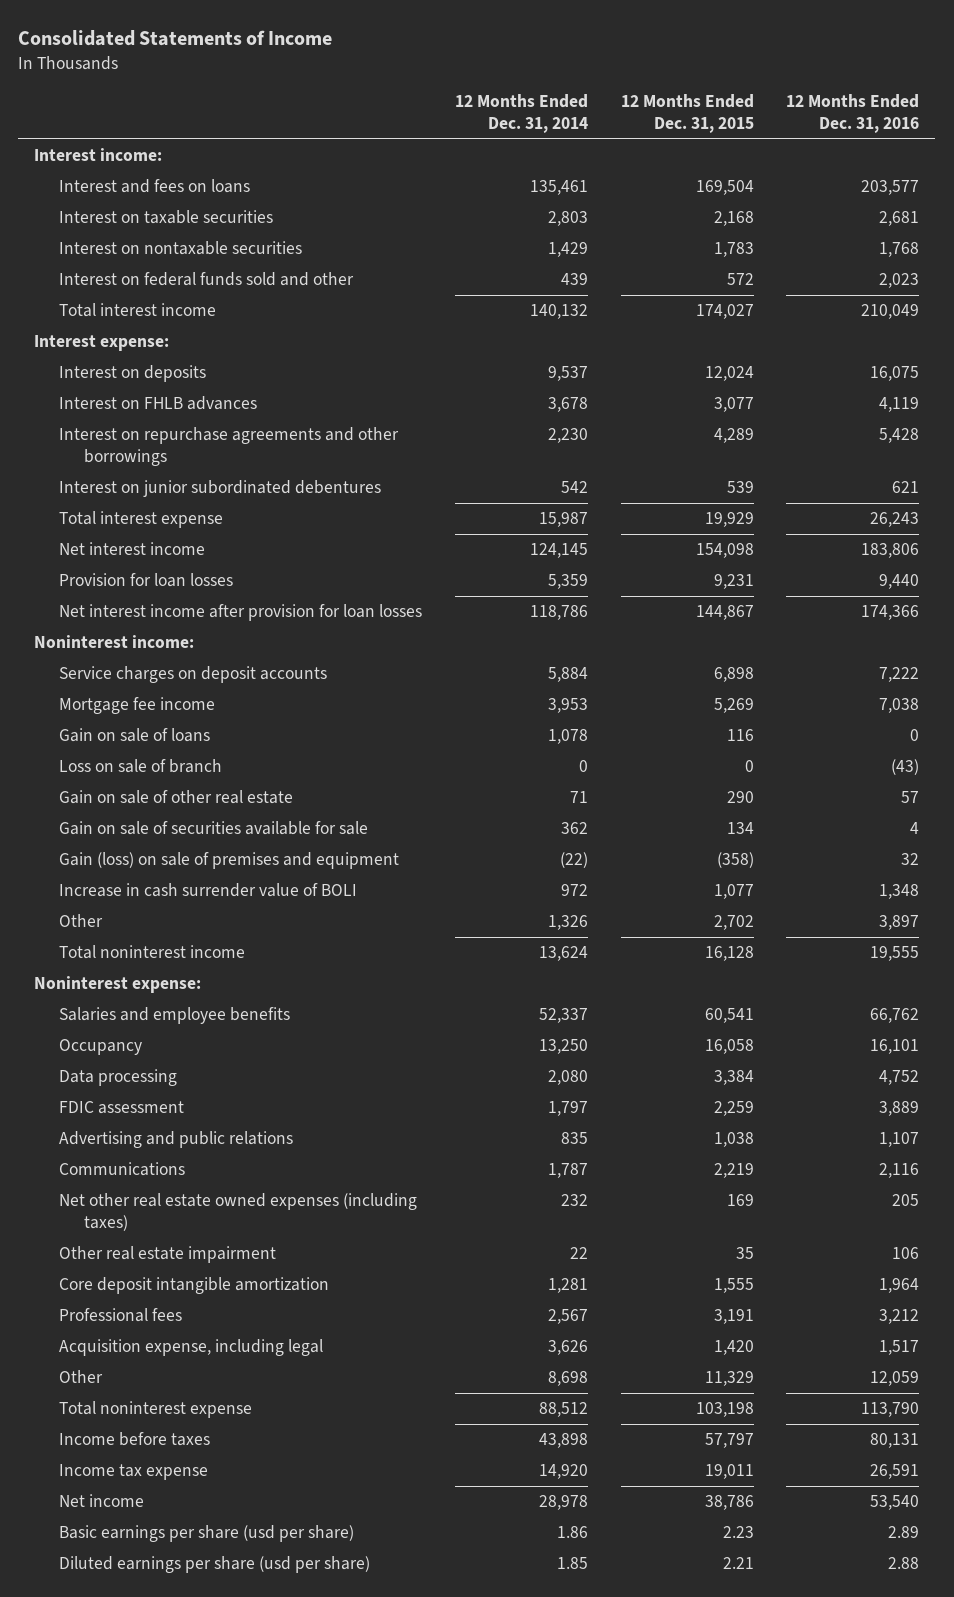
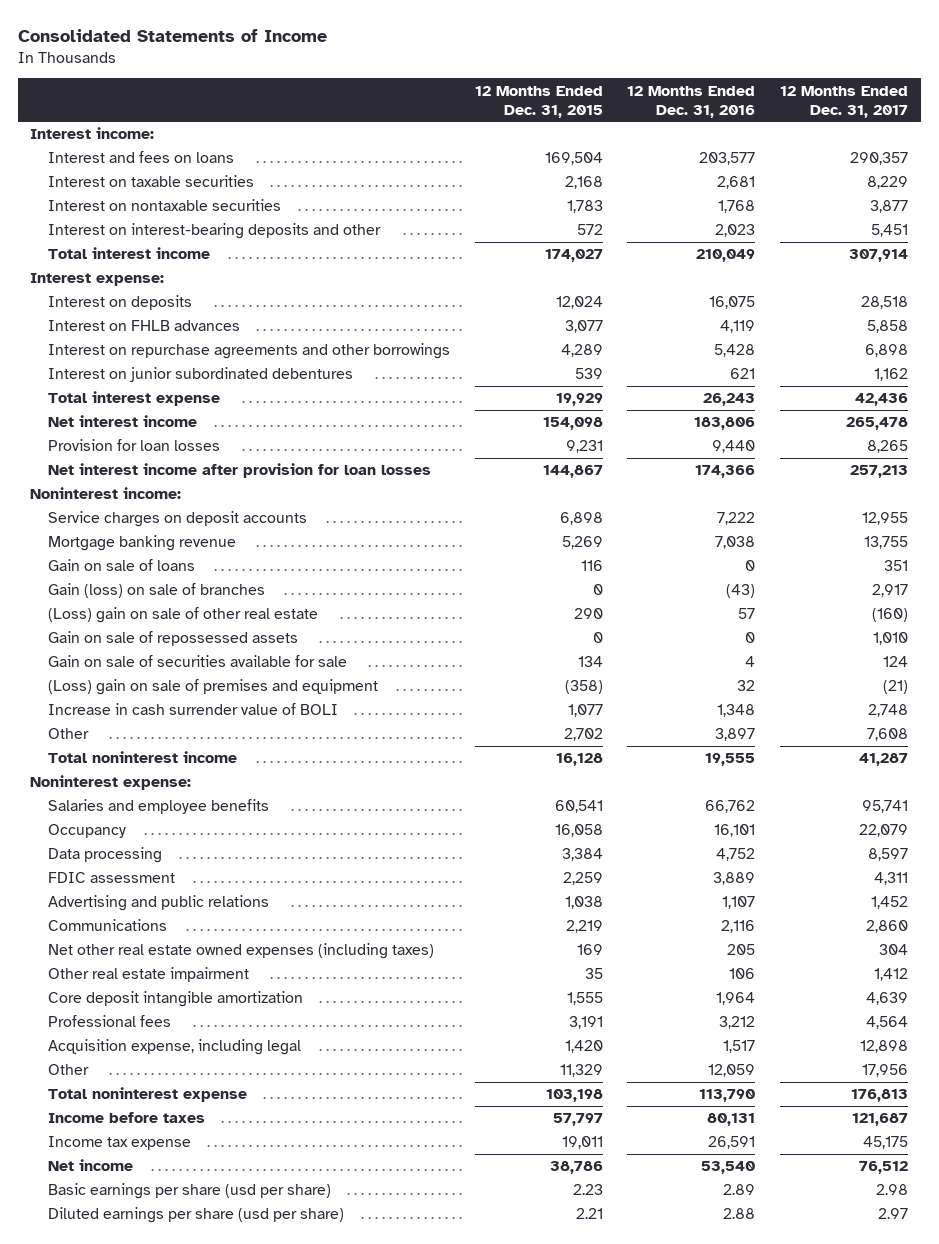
[455,94,589,133] 12 Months Ended Dec. 31, 2014 -> none
none -> [780,85,909,118] 12 Months Ended Dec. 31, 2017
[59,272,355,287] Interest on federal funds sold and other -> [47,223,381,240] Interest on interest-bearing deposits and other
[59,697,216,715] Mortgage fee income -> [47,535,236,552] Mortgage banking revenue
[59,759,223,774] Loss on sale of branch -> [47,583,265,599] Gain (loss) on sale of branches
[59,790,294,805] Gain on sale of other real estate -> [47,607,318,624] (Loss) gain on sale of other real estate
none -> [47,631,298,647] Gain on sale of repossessed assets
[59,852,400,870] Gain (loss) on sale of premises and equipment -> [47,679,378,696] (Loss) gain on sale of premises and equipment

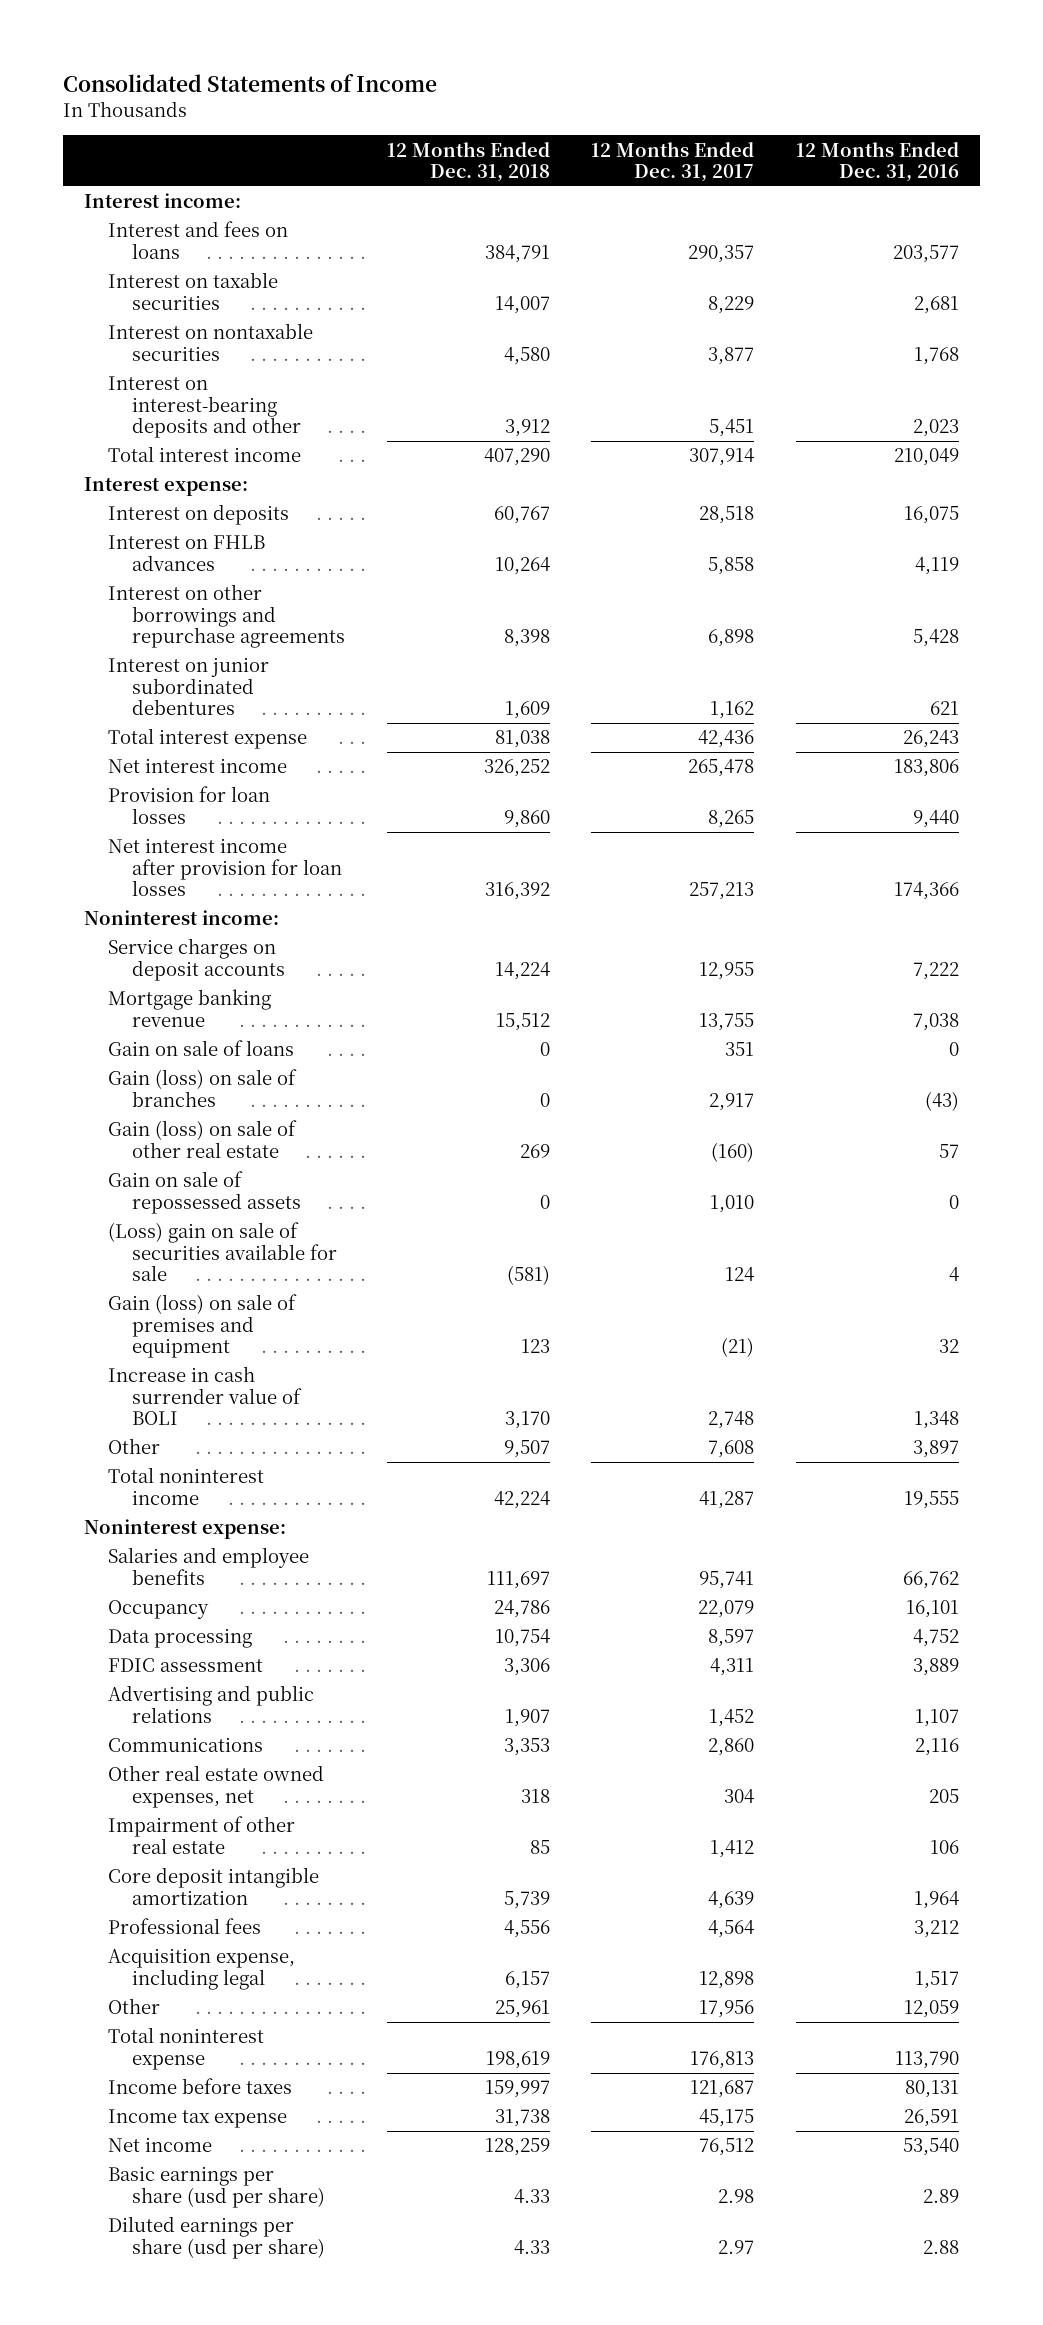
[474,85,603,118] 12 Months Ended Dec. 31, 2015 -> none
none -> [386,141,550,182] 12 Months Ended Dec. 31, 2018
[47,343,450,360] Interest on repurchase agreements and other borrowings -> [107,584,345,649] Interest on other borrowings and repurchase agreements
[47,607,318,624] (Loss) gain on sale of other real estate -> [107,1120,297,1158] Gain (loss) on sale of other real estate
[47,655,347,668] Gain on sale of securities available for sale -> [107,1222,337,1282] (Loss) gain on sale of securities available for sale
[47,679,378,696] (Loss) gain on sale of premises and equipment -> [107,1294,297,1359] Gain (loss) on sale of premises and equipment
[47,943,434,960] Net other real estate owned expenses (including taxes) -> [107,1765,324,1808] Other real estate owned expenses, net
[47,967,249,983] Other real estate impairment -> [107,1816,295,1854] Impairment of other real estate

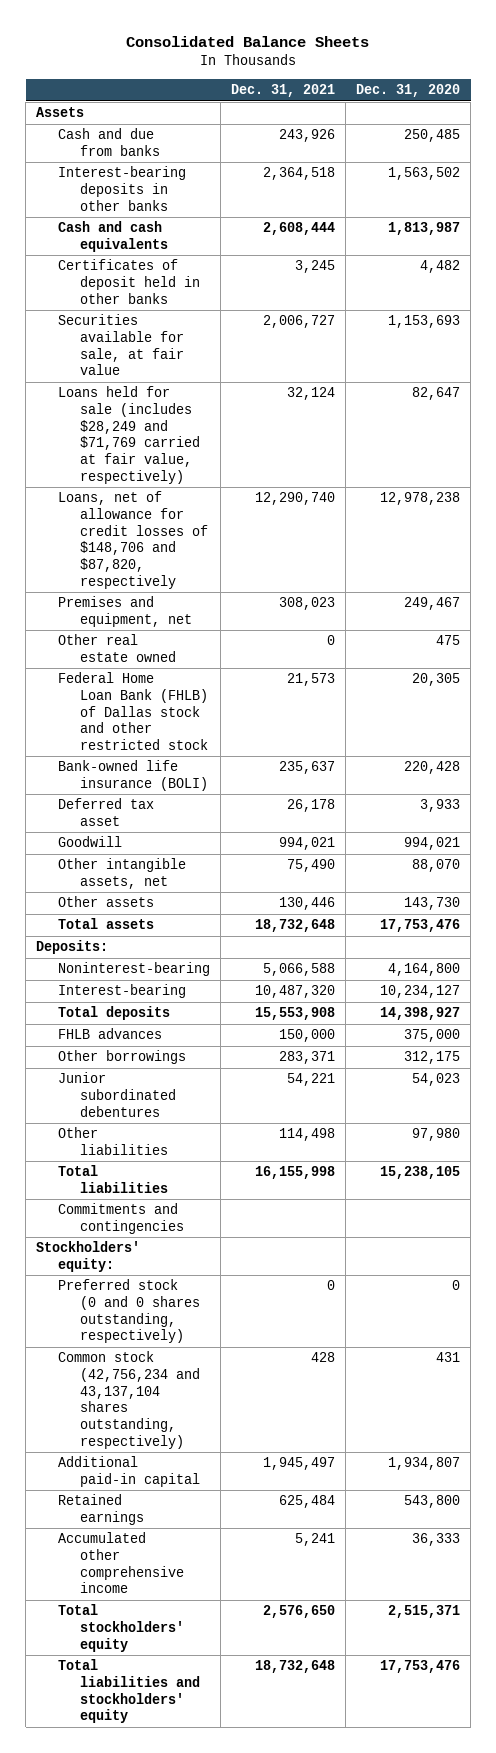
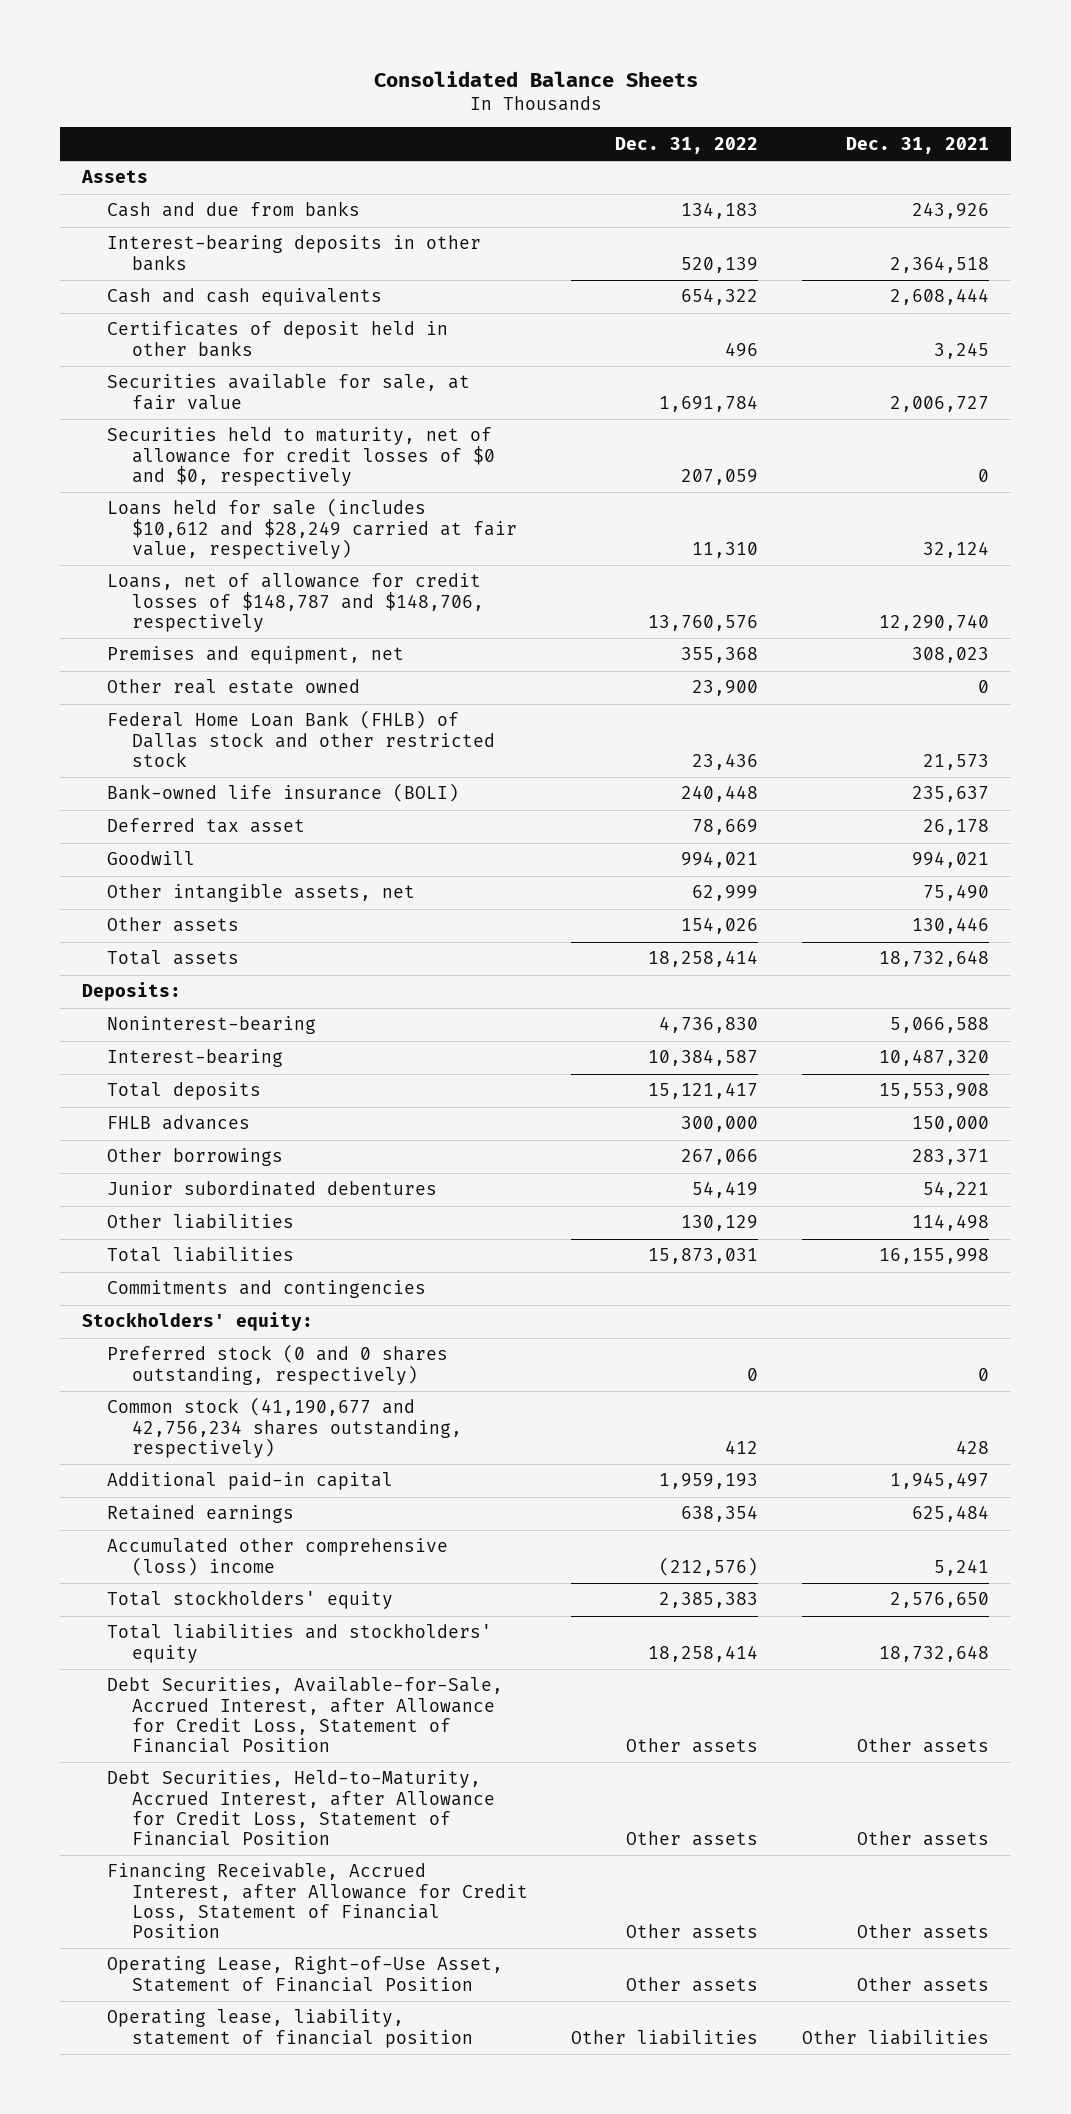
[356,84,461,98] Dec. 31, 2020 -> none
none -> [615,136,759,154] Dec. 31, 2022
none -> [106,427,495,486] Securities held to maturity, net of allowance for credit losses of $0 and $0, respectively
[57,386,200,484] Loans held for sale (includes $28,249 and $71,769 carried at fair value, respectively) -> [106,498,517,559] Loans held for sale (includes $10,612 and $28,249 carried at fair value, respectively)
[57,491,208,589] Loans, net of allowance for credit losses of $148,706 and $87,820, respectively -> [106,573,484,632] Loans, net of allowance for credit losses of $148,787 and $148,706, respectively
[57,1351,200,1449] Common stock (42,756,234 and 43,137,104 shares outstanding, respectively) -> [106,1397,462,1458] Common stock (41,190,677 and 42,756,234 shares outstanding, respectively)
[57,1532,184,1594] Accumulated other comprehensive income -> [106,1538,448,1576] Accumulated other comprehensive (loss) income
none -> [106,1677,503,1753] Debt Securities, Available-for-Sale, Accrued Interest, after Allowance for Credit Loss, Statement of Financial Position
none -> [106,1770,495,1846] Debt Securities, Held-to-Maturity, Accrued Interest, after Allowance for Credit Loss, Statement of Financial Position
none -> [106,1863,528,1938] Financing Receivable, Accrued Interest, after Allowance for Credit Loss, Statement of Financial Position
none -> [106,1956,503,1992] Operating Lease, Right-of-Use Asset, Statement of Financial Position
none -> [106,2009,473,2048] Operating lease, liability, statement of financial position

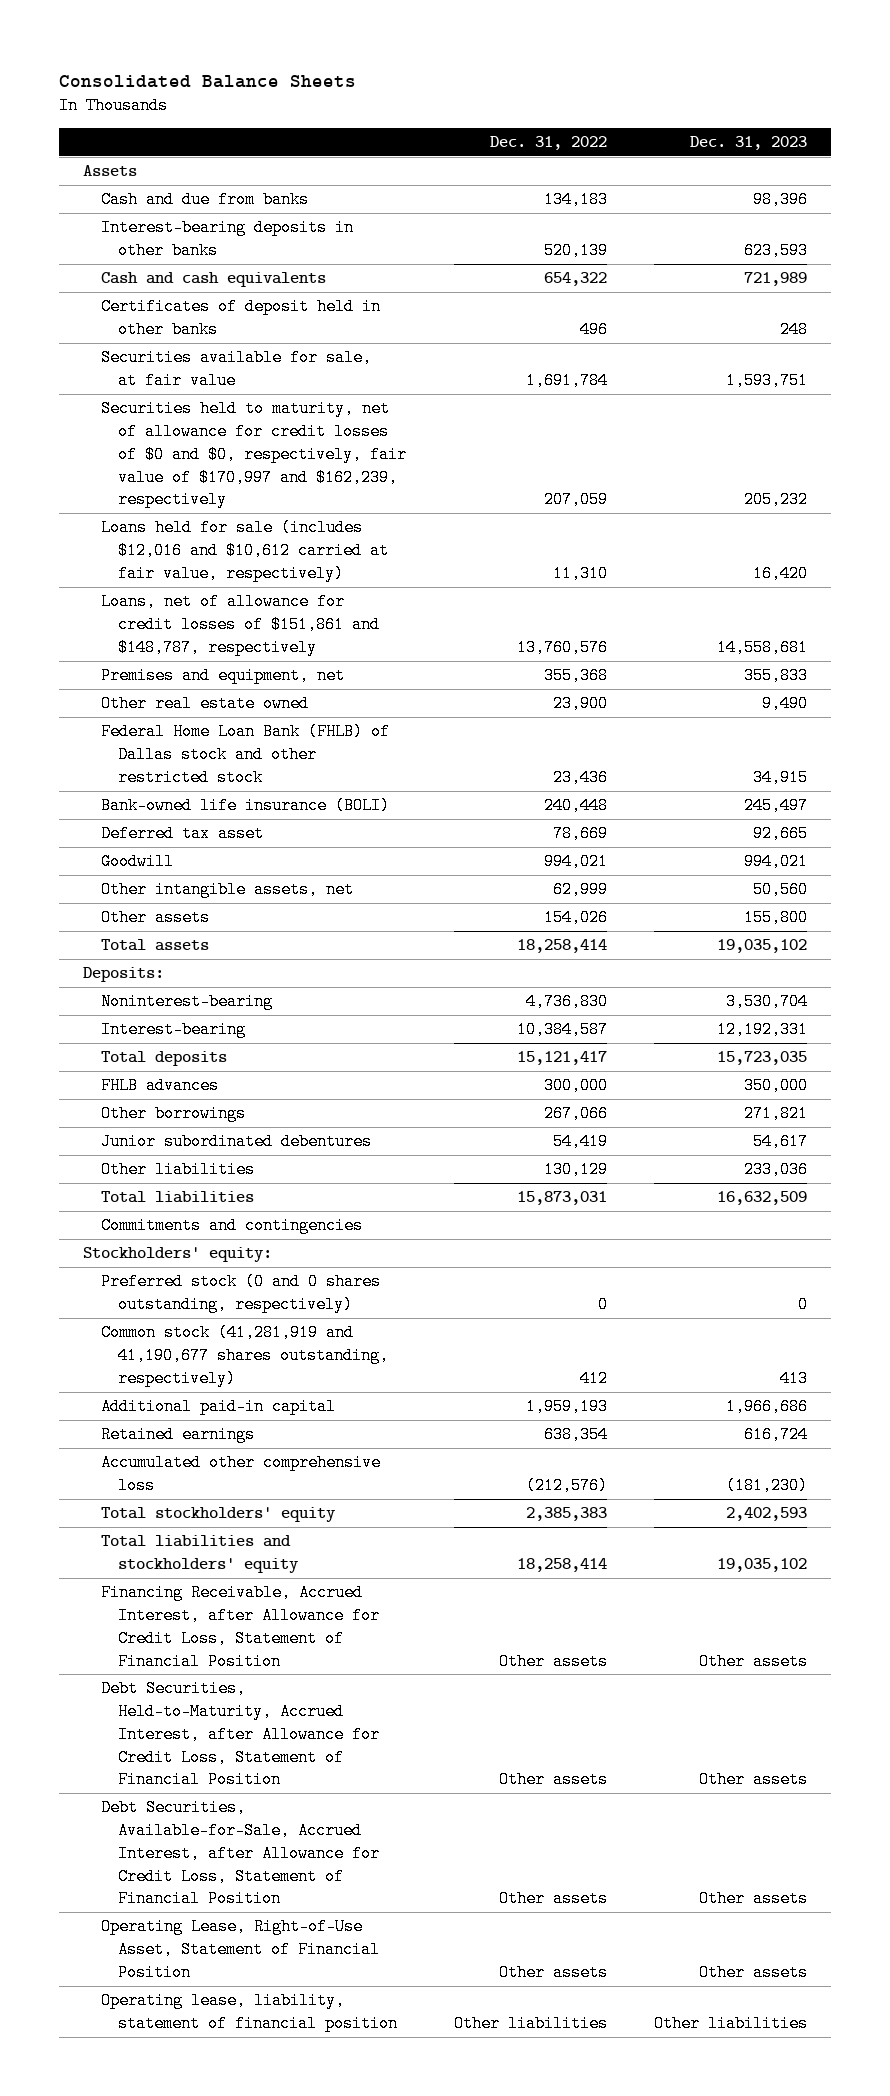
[846,136,990,154] Dec. 31, 2021 -> none
none -> [690,136,808,151] Dec. 31, 2023
[106,427,495,486] Securities held to maturity, net of allowance for credit losses of $0 and $0, respectively -> [100,400,408,509] Securities held to maturity, net of allowance for credit losses of $0 and $0, respectively, fair value of $170,997 and $162,239, respectively
[106,498,517,559] Loans held for sale (includes $10,612 and $28,249 carried at fair value, respectively) -> [100,519,390,582] Loans held for sale (includes $12,016 and $10,612 carried at fair value, respectively)
[106,573,484,632] Loans, net of allowance for credit losses of $148,787 and $148,706, respectively -> [100,593,381,656] Loans, net of allowance for credit losses of $151,861 and $148,787, respectively
[106,1397,462,1458] Common stock (41,190,677 and 42,756,234 shares outstanding, respectively) -> [100,1324,390,1387] Common stock (41,281,919 and 41,190,677 shares outstanding, respectively)
[106,1538,448,1576] Accumulated other comprehensive (loss) income -> [100,1454,381,1495] Accumulated other comprehensive loss
[106,1770,495,1846] Debt Securities, Held-to-Maturity, Accrued Interest, after Allowance for Credit Loss, Statement of Financial Position -> [100,1680,381,1789] Debt Securities, Held-to-Maturity, Accrued Interest, after Allowance for Credit Loss, Statement of Financial Position
[106,1677,503,1753] Debt Securities, Available-for-Sale, Accrued Interest, after Allowance for Credit Loss, Statement of Financial Position -> [100,1799,381,1908] Debt Securities, Available-for-Sale, Accrued Interest, after Allowance for Credit Loss, Statement of Financial Position

